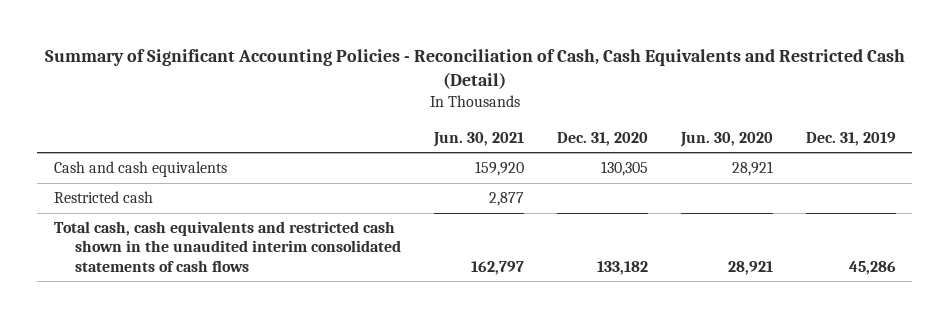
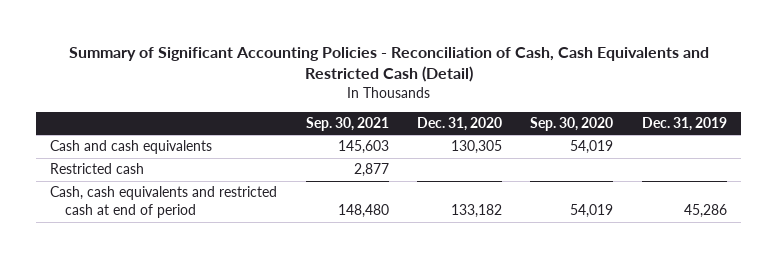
[433,131,525,147] Jun. 30, 2021 -> none
[680,131,774,147] Jun. 30, 2020 -> none
none -> [305,116,389,131] Sep. 30, 2021
none -> [530,116,614,131] Sep. 30, 2020
[53,221,402,272] Total cash, cash equivalents and restricted cash shown in the unaudited interim consolidated statements of cash flows -> [50,186,278,219] Cash, cash equivalents and restricted cash at end of period

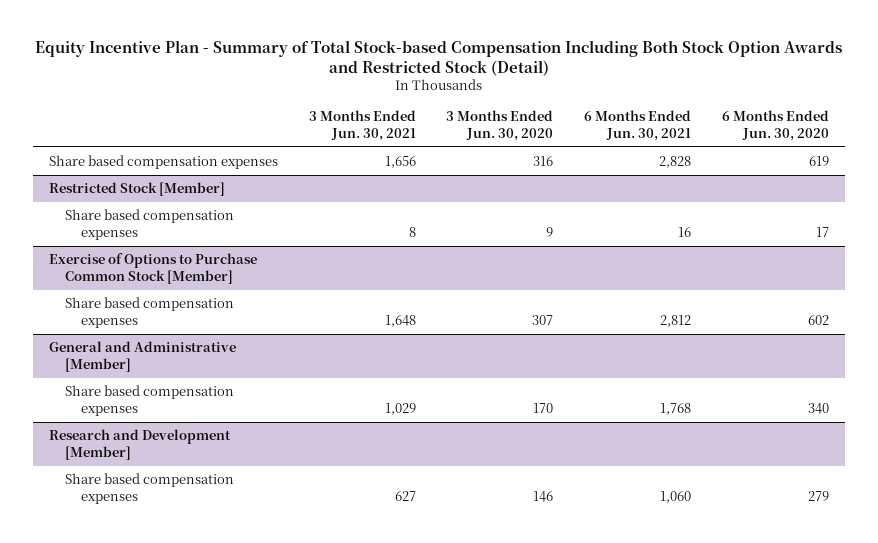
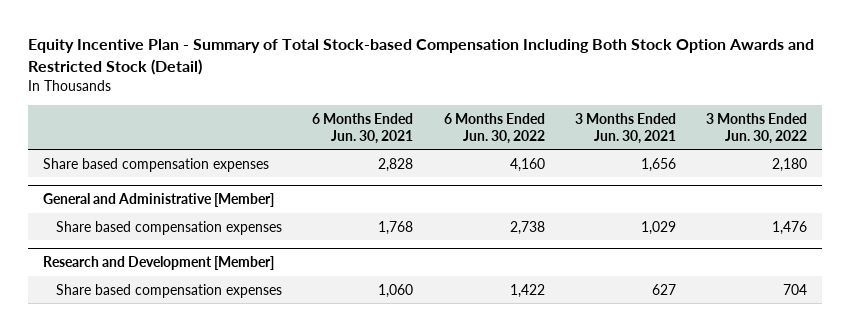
[446,110,554,141] 3 Months Ended Jun. 30, 2020 -> none
[722,110,830,141] 6 Months Ended Jun. 30, 2020 -> none
none -> [443,112,545,144] 6 Months Ended Jun. 30, 2022
none -> [706,112,808,144] 3 Months Ended Jun. 30, 2022
[48,182,225,197] Restricted Stock [Member] -> none
[64,209,234,240] Share based compensation expenses -> none
[48,253,257,284] Exercise of Options to Purchase Common Stock [Member] -> none
[64,297,234,328] Share based compensation expenses -> none

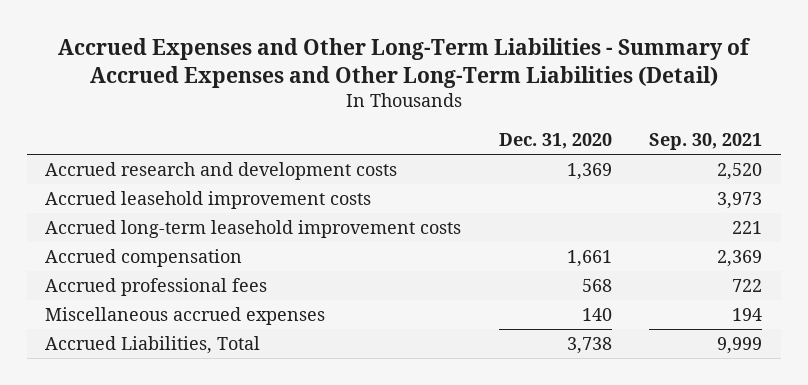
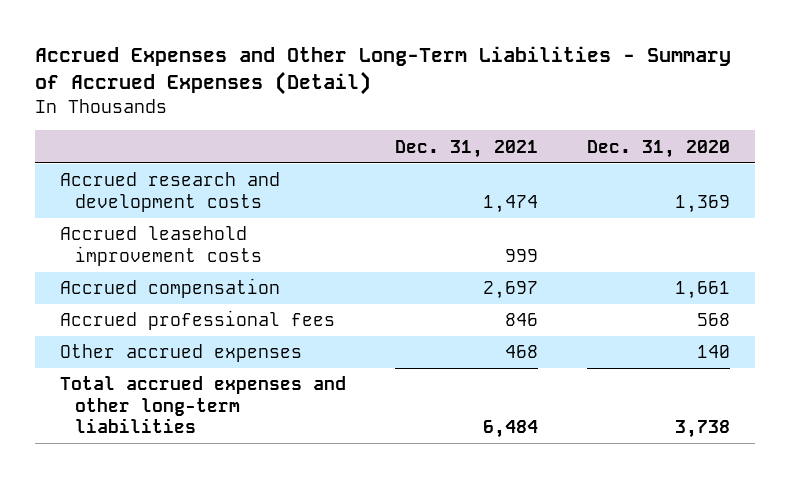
[57,37,751,88] Accrued Expenses and Other Long-Term Liabilities - Summary of Accrued Expenses and Other Long-Term Liabilities (Detail) -> [35,46,732,96] Accrued Expenses and Other Long-Term Liabilities - Summary of Accrued Expenses (Detail)
[649,133,763,151] Sep. 30, 2021 -> none
none -> [394,139,538,158] Dec. 31, 2021
[45,219,462,238] Accrued long-term leasehold improvement costs -> none
[45,306,326,325] Miscellaneous accrued expenses -> [59,344,302,363] Other accrued expenses
[45,335,261,354] Accrued Liabilities, Total -> [59,376,346,433] Total accrued expenses and other long-term liabilities

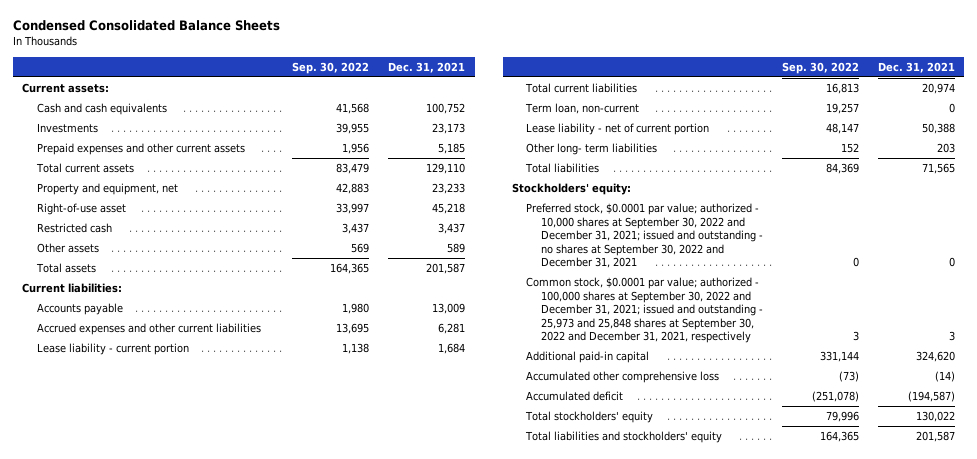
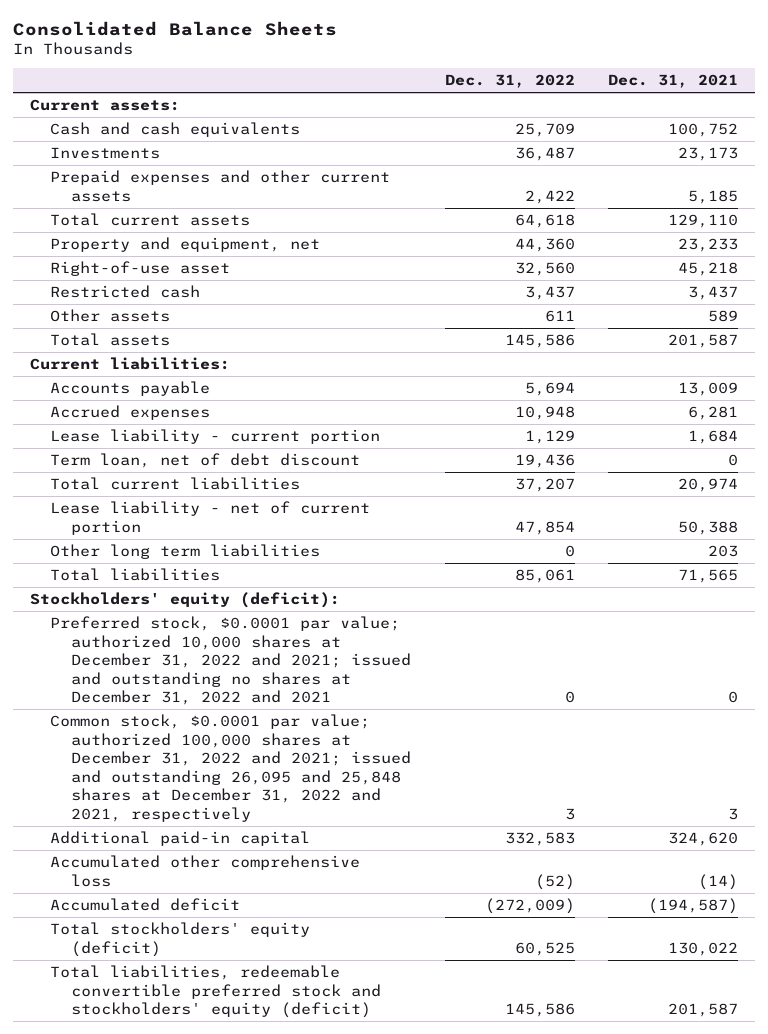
[12,20,280,32] Condensed Consolidated Balance Sheets -> [12,20,337,36] Consolidated Balance Sheets
[291,61,369,74] Sep. 30, 2022 -> none
none -> [444,74,575,89] Dec. 31, 2022
[36,323,261,336] Accrued expenses and other current liabilities -> [50,405,211,421] Accrued expenses
none -> [50,453,361,469] Term loan, net of debt discount
[525,103,640,115] Term loan, non-current -> none
[526,143,658,156] Other long- term liabilities -> [50,544,321,560] Other long term liabilities
[512,183,632,196] Stockholders' equity: -> [29,592,340,609] Stockholders' equity (deficit):
[526,203,763,269] Preferred stock, $0.0001 par value; authorized - 10,000 shares at September 30, 2022 and December 31, 2021; issued and outstanding - no shares at September 30, 2022 and December 31, 2021 -> [50,616,411,706] Preferred stock, $0.0001 par value; authorized 10,000 shares at December 31, 2022 and 2021; issued and outstanding no shares at December 31, 2022 and 2021
[526,277,763,344] Common stock, $0.0001 par value; authorized - 100,000 shares at September 30, 2022 and December 31, 2021; issued and outstanding - 25,973 and 25,848 shares at September 30, 2022 and December 31, 2021, respectively -> [50,714,411,822] Common stock, $0.0001 par value; authorized 100,000 shares at December 31, 2022 and 2021; issued and outstanding 26,095 and 25,848 shares at December 31, 2022 and 2021, respectively
[525,411,654,424] Total stockholders' equity -> [50,922,311,957] Total stockholders' equity (deficit)
[525,431,723,444] Total liabilities and stockholders' equity -> [50,965,381,1019] Total liabilities, redeemable convertible preferred stock and stockholders' equity (deficit)

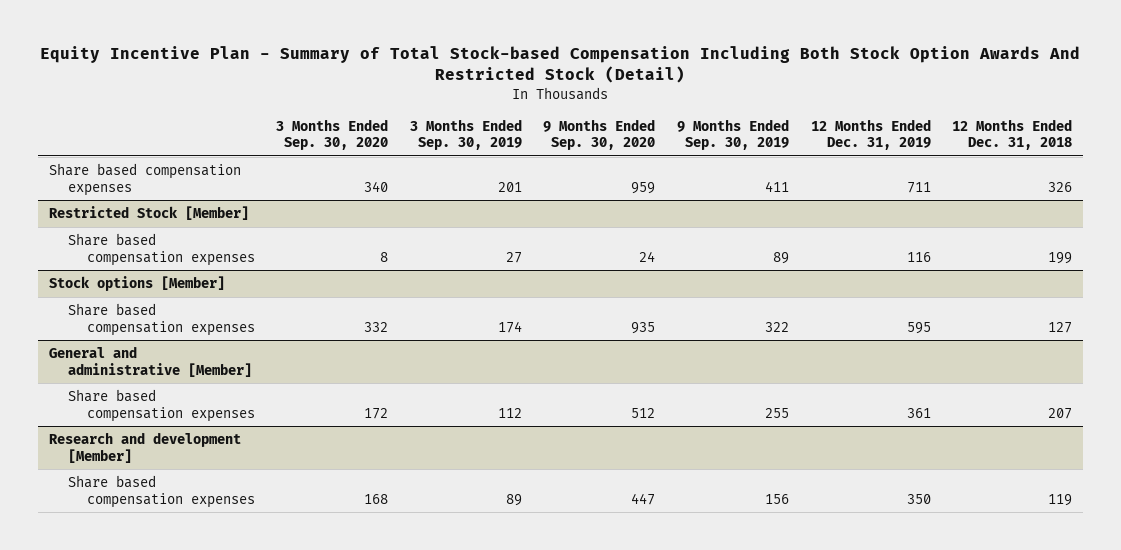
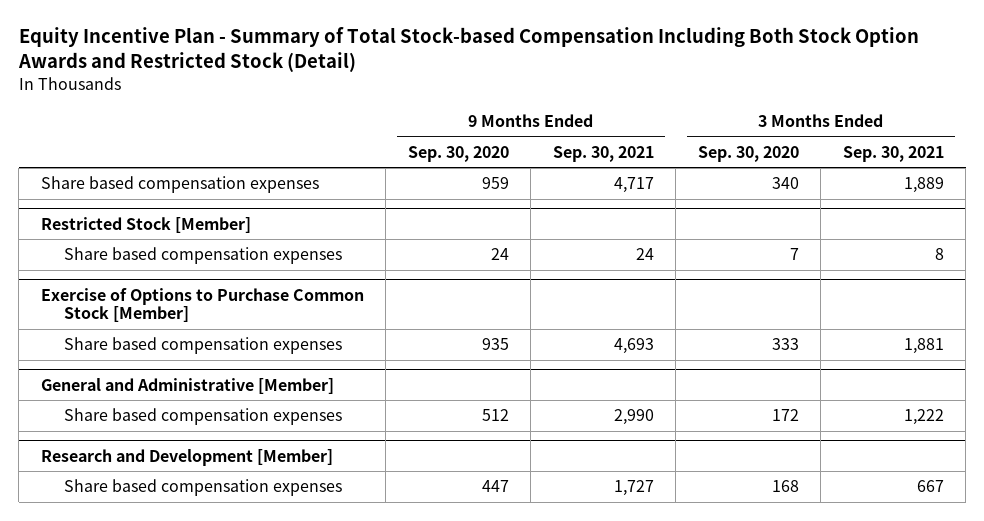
[40,46,1081,84] Equity Incentive Plan - Summary of Total Stock-based Compensation Including Both Stock Option Awards And Restricted Stock (Detail) -> [17,27,919,73] Equity Incentive Plan - Summary of Total Stock-based Compensation Including Both Stock Option Awards and Restricted Stock (Detail)
[409,118,522,151] 3 Months Ended Sep. 30, 2019 -> none
[676,118,789,151] 9 Months Ended Sep. 30, 2019 -> none
[810,118,931,151] 12 Months Ended Dec. 31, 2019 -> none
[952,118,1073,151] 12 Months Ended Dec. 31, 2018 -> none
none -> [552,145,654,162] Sep. 30, 2021
none -> [842,145,944,162] Sep. 30, 2021
[380,251,389,262] 8 -> [789,248,799,261] 7
[48,276,225,292] Stock options [Member] -> [40,287,364,323] Exercise of Options to Purchase Common Stock [Member]
[364,321,389,332] 332 -> [771,338,799,351] 333
[48,346,252,377] General and administrative [Member] -> [40,377,334,394] General and Administrative [Member]
[48,432,241,463] Research and development [Member] -> [40,448,333,466] Research and Development [Member]

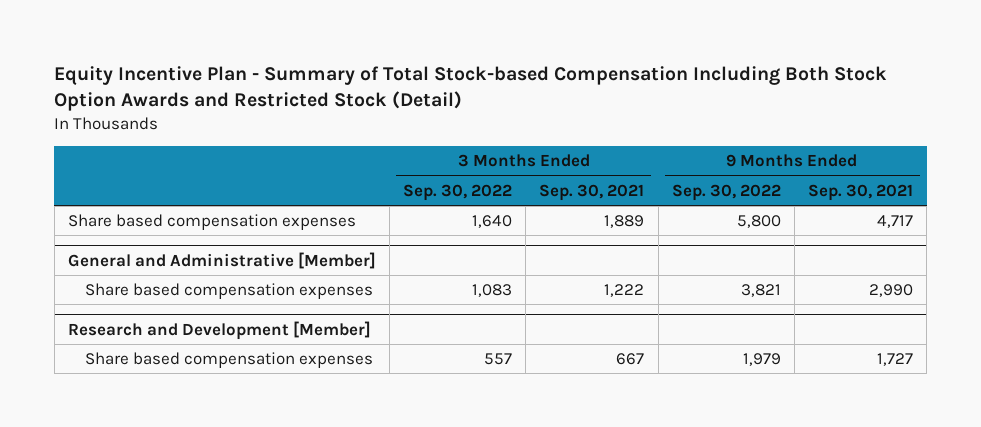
[407,145,509,162] Sep. 30, 2020 -> none
[697,145,799,162] Sep. 30, 2020 -> none
none -> [403,183,513,201] Sep. 30, 2022
none -> [671,183,781,201] Sep. 30, 2022
[40,216,251,233] Restricted Stock [Member] -> none
[63,247,342,265] Share based compensation expenses -> none
[40,287,364,323] Exercise of Options to Purchase Common Stock [Member] -> none
[63,337,342,355] Share based compensation expenses -> none

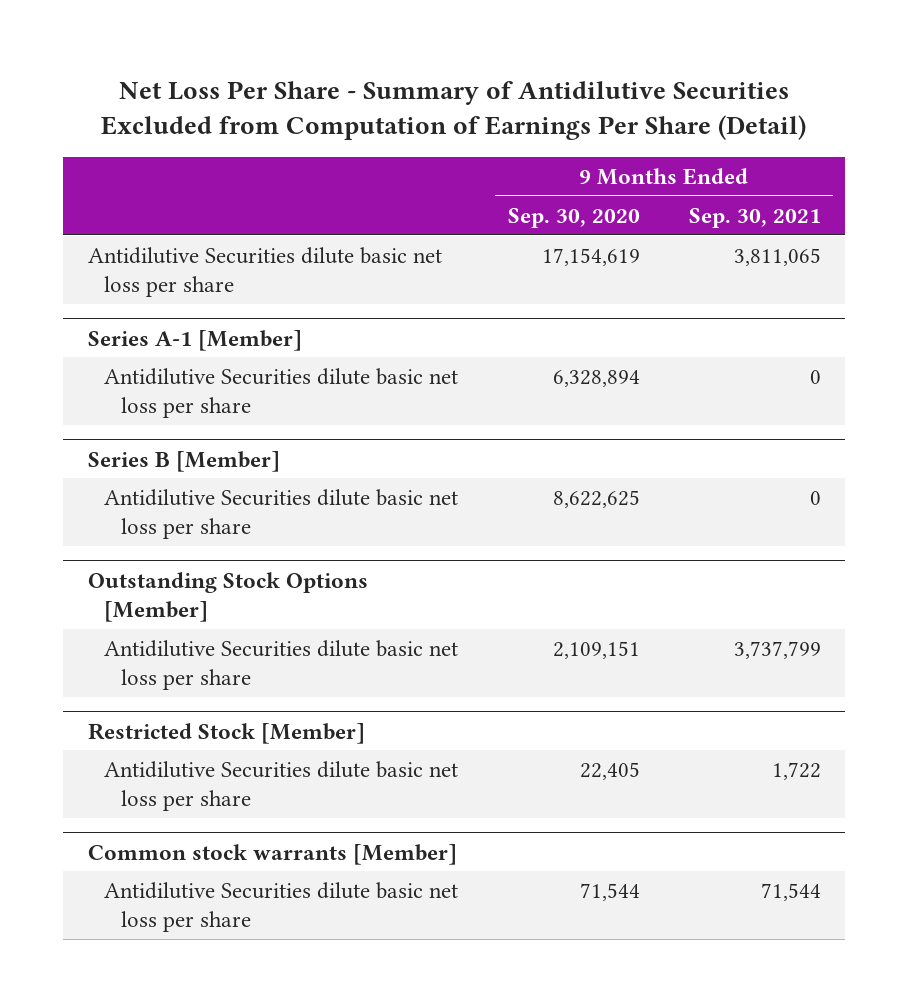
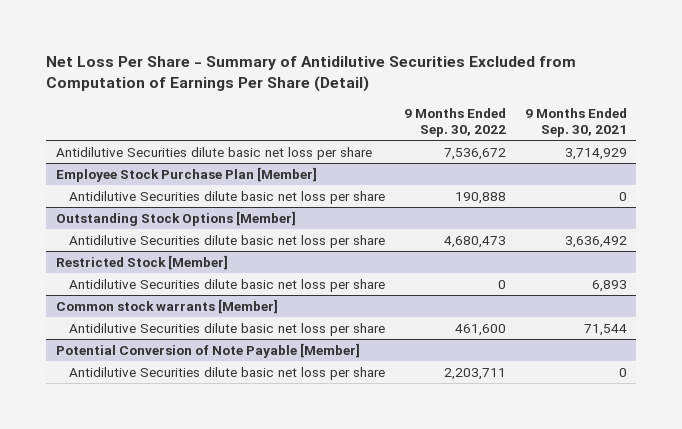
[507,207,640,228] Sep. 30, 2020 -> none
none -> [403,107,506,138] 9 Months Ended Sep. 30, 2022
[87,329,302,351] Series A-1 [Member] -> none
[104,367,459,419] Antidilutive Securities dilute basic net loss per share -> none
[87,450,280,472] Series B [Member] -> none
[733,247,821,266] 3,811,065 -> [564,147,627,160] 3,714,929
none -> [55,166,317,182] Employee Stock Purchase Plan [Member]
[733,640,821,659] 3,737,799 -> [564,235,627,248] 3,636,492
[771,761,821,780] 1,722 -> [591,279,627,292] 6,893
none -> [55,342,360,358] Potential Conversion of Note Payable [Member]
none -> [69,366,386,380] Antidilutive Securities dilute basic net loss per share

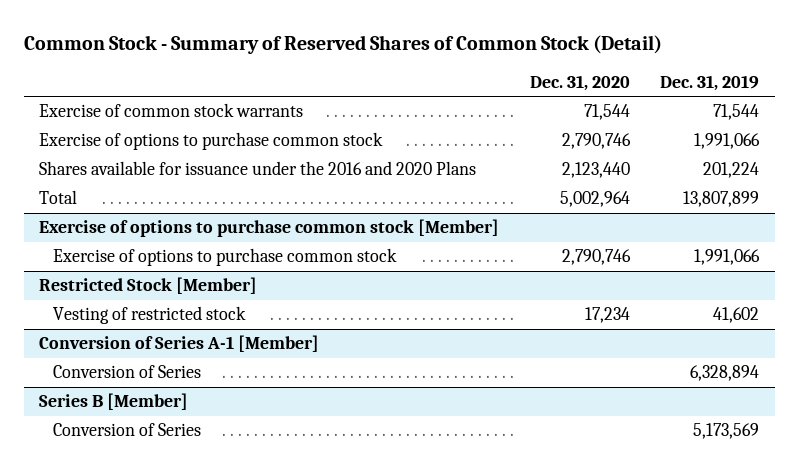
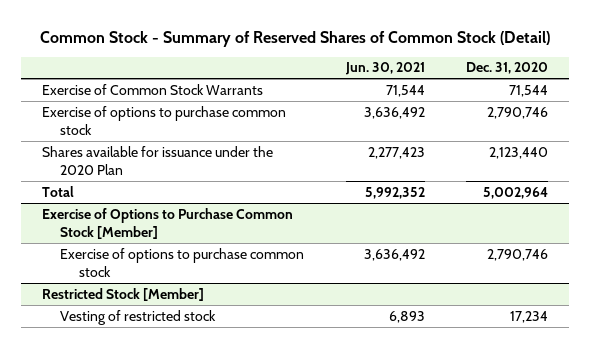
[660,74,760,91] Dec. 31, 2019 -> none
none -> [344,62,425,76] Jun. 30, 2021
[38,103,303,118] Exercise of common stock warrants -> [41,83,263,95] Exercise of Common Stock Warrants
[38,161,476,176] Shares available for issuance under the 2016 and 2020 Plans -> [41,145,273,175] Shares available for issuance under the 2020 Plan
[38,219,499,238] Exercise of options to purchase common stock [Member] -> [41,207,293,239] Exercise of Options to Purchase Common Stock [Member]
[38,335,319,353] Conversion of Series A-1 [Member] -> none
[53,365,202,379] Conversion of Series -> none
[38,393,188,411] Series B [Member] -> none
[53,423,202,437] Conversion of Series -> none

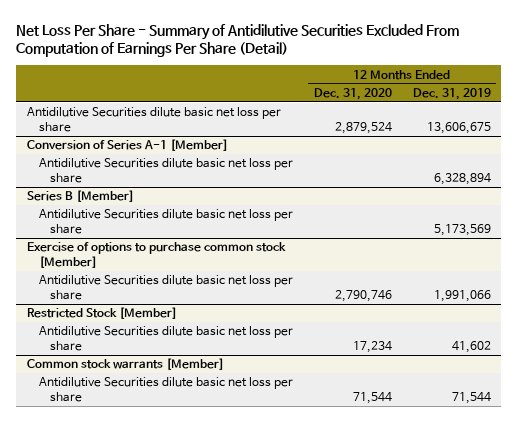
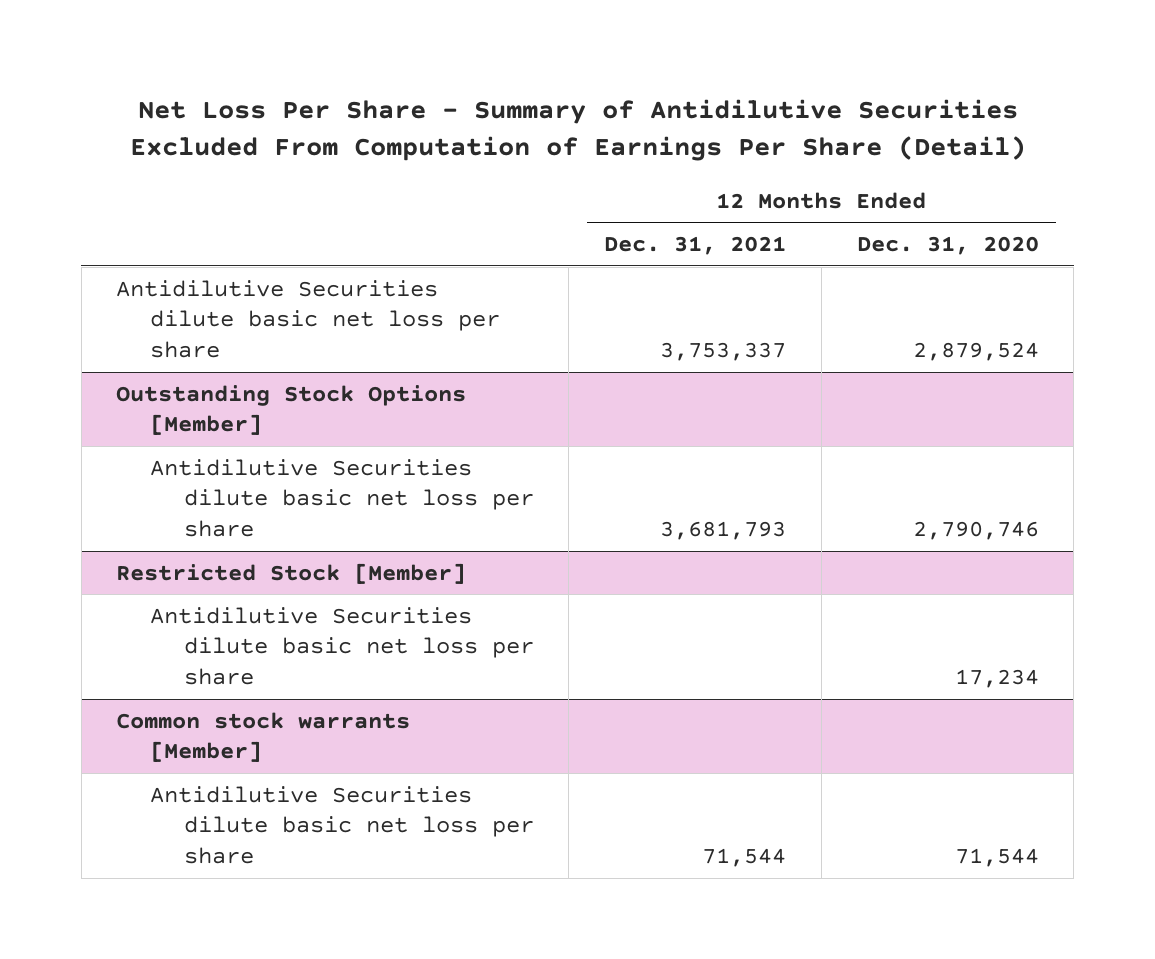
[412,87,491,100] Dec. 31, 2019 -> none
none -> [604,236,787,256] Dec. 31, 2021
[26,139,228,152] Conversion of Series A-1 [Member] -> none
[38,158,293,184] Antidilutive Securities dilute basic net loss per share -> none
[26,190,134,203] Series B [Member] -> none
[38,209,293,235] Antidilutive Securities dilute basic net loss per share -> none
[26,242,286,269] Exercise of options to purchase common stock [Member] -> [116,384,467,436] Outstanding Stock Options [Member]

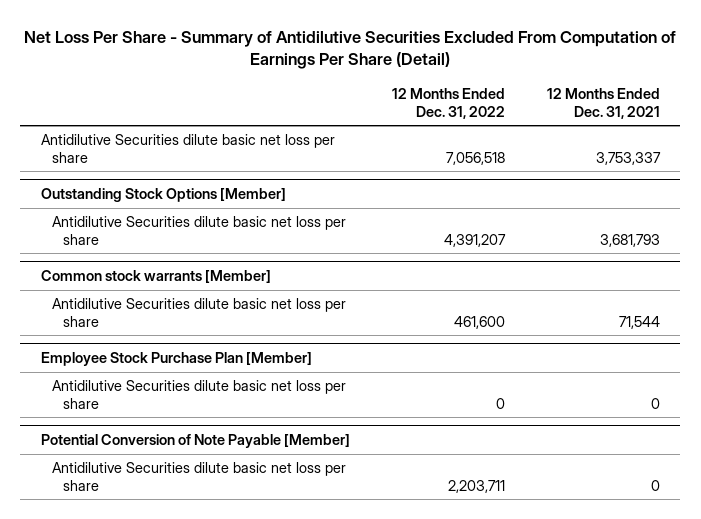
[856,236,1039,256] Dec. 31, 2020 -> none
none -> [391,87,505,119] 12 Months Ended Dec. 31, 2022
[116,562,467,584] Restricted Stock [Member] -> none
[150,606,534,685] Antidilutive Securities dilute basic net loss per share -> none
none -> [41,351,313,366] Employee Stock Purchase Plan [Member]
none -> [51,380,346,409] Antidilutive Securities dilute basic net loss per share
none -> [41,433,351,448] Potential Conversion of Note Payable [Member]
none -> [51,462,346,491] Antidilutive Securities dilute basic net loss per share

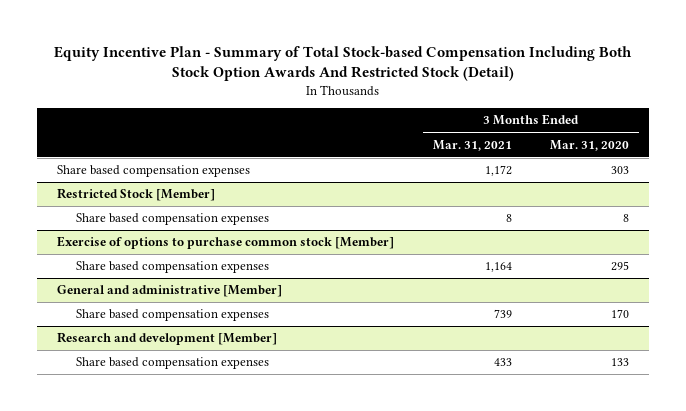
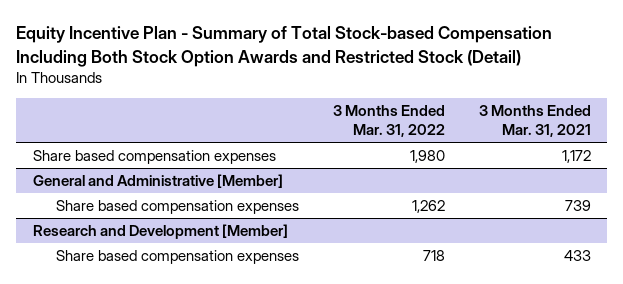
[54,46,633,82] Equity Incentive Plan - Summary of Total Stock-based Compensation Including Both Stock Option Awards And Restricted Stock (Detail) -> [16,26,553,67] Equity Incentive Plan - Summary of Total Stock-based Compensation Including Both Stock Option Awards and Restricted Stock (Detail)
[550,139,630,151] Mar. 31, 2020 -> none
none -> [332,105,445,137] 3 Months Ended Mar. 31, 2022
[56,188,215,202] Restricted Stock [Member] -> none
[76,213,270,226] Share based compensation expenses -> none
[56,236,394,250] Exercise of options to purchase common stock [Member] -> none
[76,261,270,274] Share based compensation expenses -> none
[56,285,282,298] General and administrative [Member] -> [32,174,283,189] General and Administrative [Member]
[56,332,277,346] Research and development [Member] -> [32,224,288,240] Research and Development [Member]

